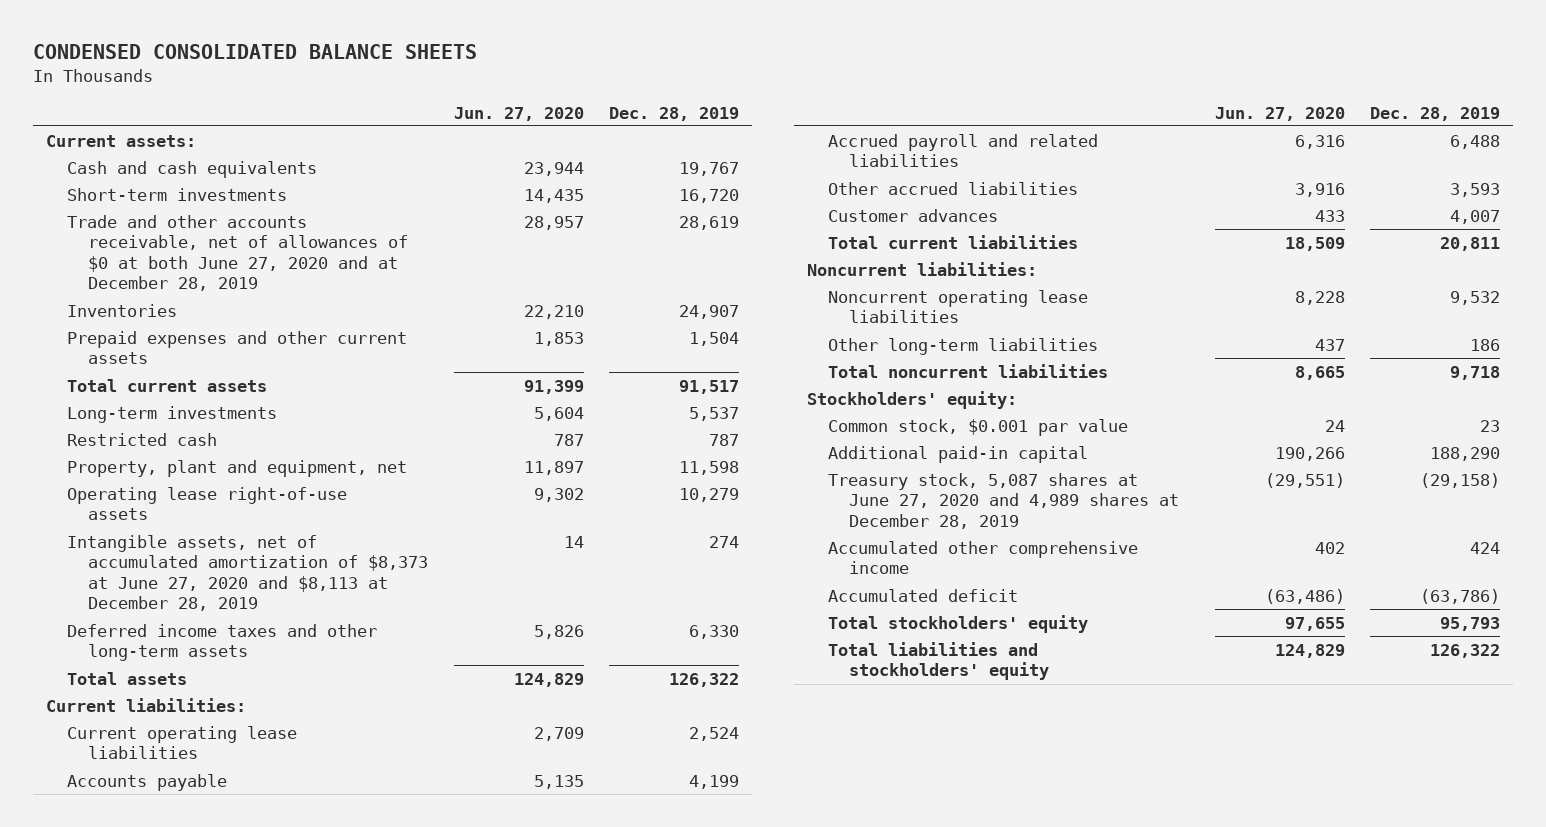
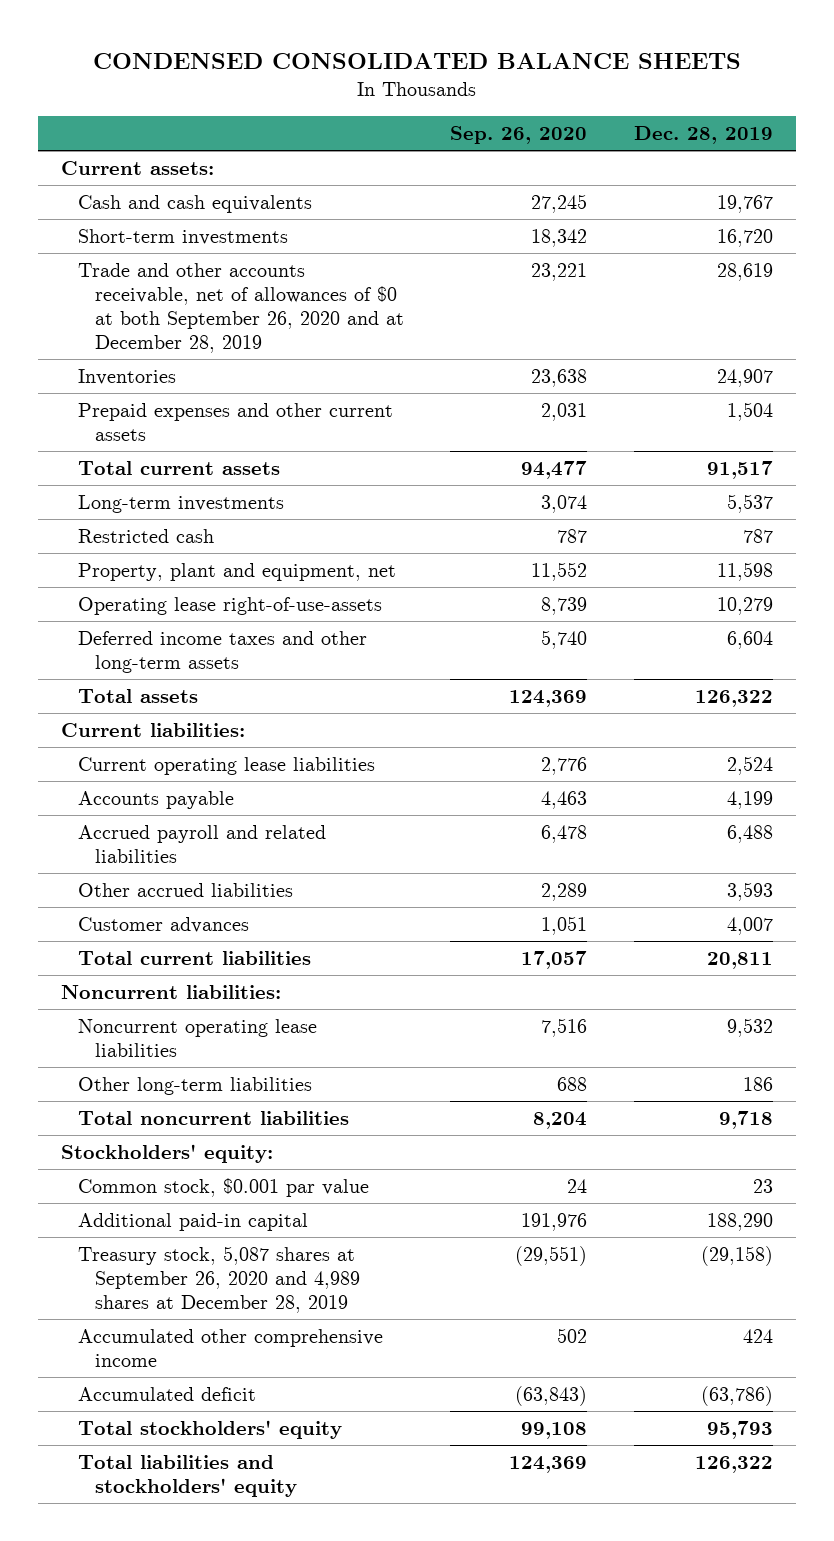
[453,106,584,121] Jun. 27, 2020 -> none
none -> [450,125,588,144] Sep. 26, 2020
[67,214,409,292] Trade and other accounts receivable, net of allowances of $0 at both June 27, 2020 and at December 28, 2019 -> [77,263,404,353] Trade and other accounts receivable, net of allowances of $0 at both September 26, 2020 and at December 28, 2019
[67,534,429,612] Intangible assets, net of accumulated amortization of $8,373 at June 27, 2020 and $8,113 at December 28, 2019 -> none
[67,486,348,521] Operating lease right-of-use assets -> [77,597,382,616] Operating lease right-of-use-assets
[689,624,740,639] 6,330 -> [726,631,773,650] 6,604
[827,472,1180,529] Treasury stock, 5,087 shares at June 27, 2020 and 4,989 shares at December 28, 2019 -> [77,1246,360,1313] Treasury stock, 5,087 shares at September 26, 2020 and 4,989 shares at December 28, 2019

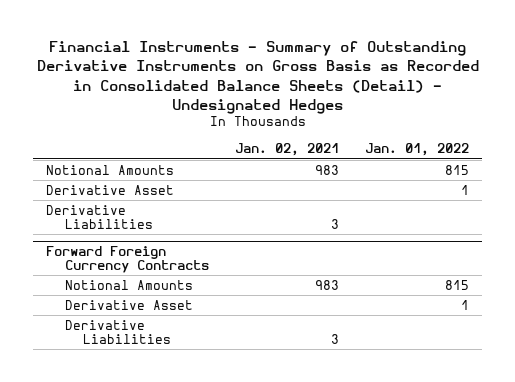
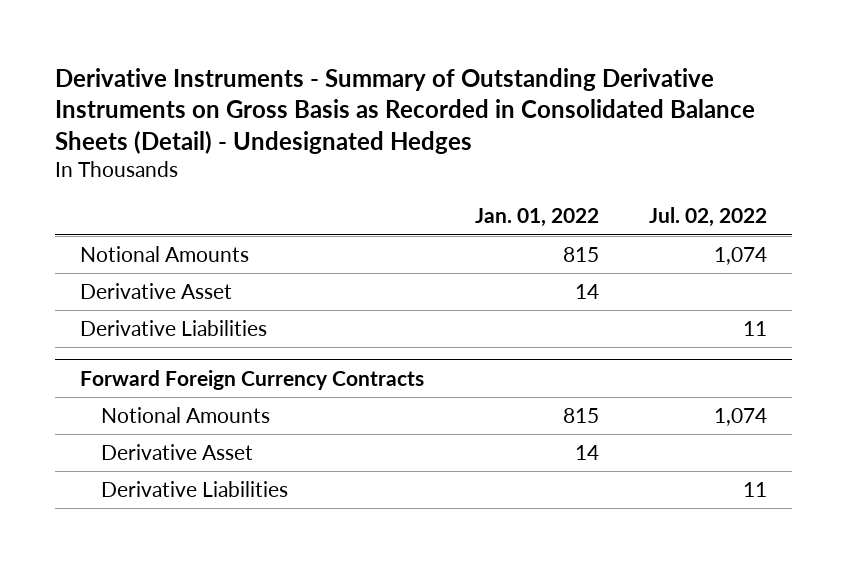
[36,41,479,114] Financial Instruments - Summary of Outstanding Derivative Instruments on Gross Basis as Recorded in Consolidated Balance Sheets (Detail) - Undesignated Hedges -> [55,67,756,154] Derivative Instruments - Summary of Outstanding Derivative Instruments on Gross Basis as Recorded in Consolidated Balance Sheets (Detail) - Undesignated Hedges
[234,143,339,157] Jan. 02, 2021 -> none
none -> [649,207,768,228] Jul. 02, 2022
[461,184,470,195] 1 -> [574,283,599,299] 14
[461,299,470,310] 1 -> [574,444,599,460] 14

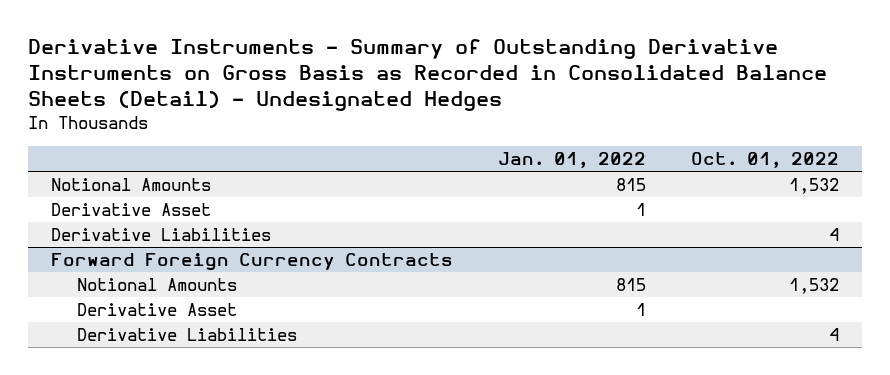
[649,207,768,228] Jul. 02, 2022 -> none
none -> [691,151,840,168] Oct. 01, 2022
[574,283,599,299] 14 -> [636,203,647,217] 1
[574,444,599,460] 14 -> [636,303,647,317] 1

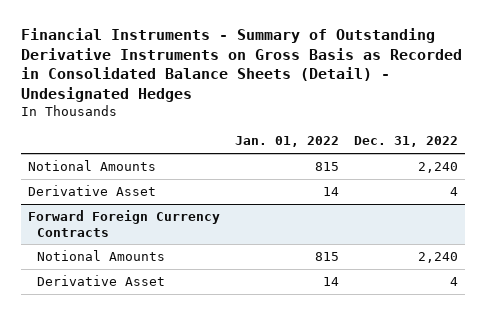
[27,39,827,112] Derivative Instruments - Summary of Outstanding Derivative Instruments on Gross Basis as Recorded in Consolidated Balance Sheets (Detail) - Undesignated Hedges -> [20,28,462,102] Financial Instruments - Summary of Outstanding Derivative Instruments on Gross Basis as Recorded in Consolidated Balance Sheets (Detail) - Undesignated Hedges
[691,151,840,168] Oct. 01, 2022 -> none
none -> [353,136,458,148] Dec. 31, 2022
[50,228,271,242] Derivative Liabilities -> none
[636,203,647,217] 1 -> [322,186,339,196] 14
[76,328,297,342] Derivative Liabilities -> none
[636,303,647,317] 1 -> [322,276,339,286] 14

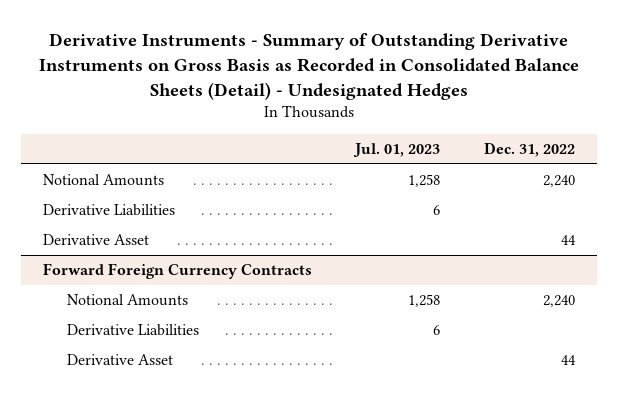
[20,28,462,102] Financial Instruments - Summary of Outstanding Derivative Instruments on Gross Basis as Recorded in Consolidated Balance Sheets (Detail) - Undesignated Hedges -> [38,32,579,100] Derivative Instruments - Summary of Outstanding Derivative Instruments on Gross Basis as Recorded in Consolidated Balance Sheets (Detail) - Undesignated Hedges
[234,136,339,148] Jan. 01, 2022 -> none
none -> [353,142,441,157] Jul. 01, 2023
none -> [42,204,175,217] Derivative Liabilities
[449,186,458,196] 4 -> [560,235,576,246] 44
none -> [66,324,199,337] Derivative Liabilities
[449,276,458,286] 4 -> [560,355,576,366] 44

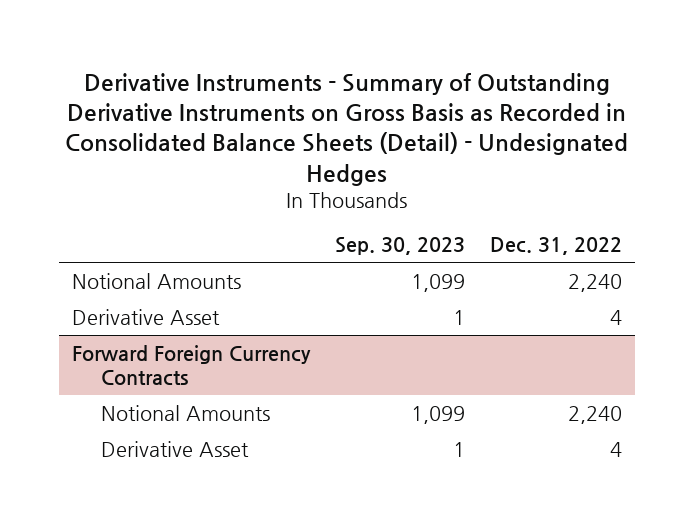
[353,142,441,157] Jul. 01, 2023 -> none
none -> [335,237,466,256] Sep. 30, 2023
[42,204,175,217] Derivative Liabilities -> none
[560,235,576,246] 44 -> [610,309,623,325] 4
[66,324,199,337] Derivative Liabilities -> none
[560,355,576,366] 44 -> [610,441,623,457] 4

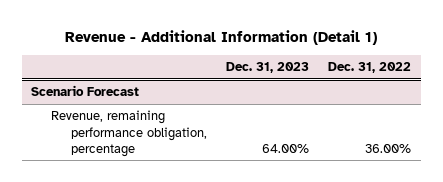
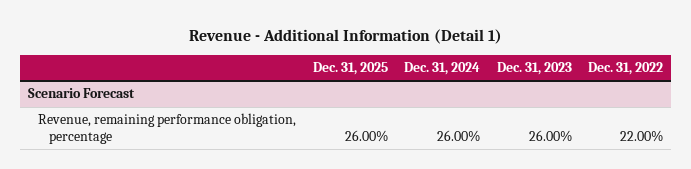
none -> [312,62,388,76] Dec. 31, 2025
none -> [404,62,481,76] Dec. 31, 2024
[262,143,310,153] 64.00% -> [528,129,572,142] 26.00%
[365,143,412,153] 36.00% -> [619,129,663,142] 22.00%

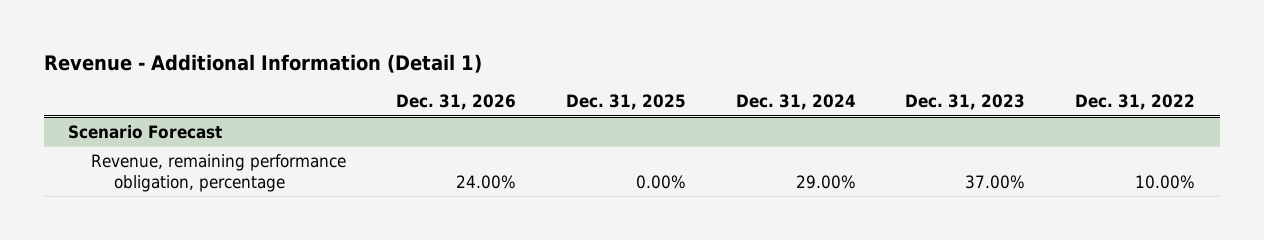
none -> [395,94,516,111] Dec. 31, 2026
[344,129,388,142] 26.00% -> [635,174,686,189] 0.00%
[437,129,481,142] 26.00% -> [795,174,856,189] 29.00%
[528,129,572,142] 26.00% -> [965,174,1026,189] 37.00%
[619,129,663,142] 22.00% -> [1135,174,1196,189] 10.00%

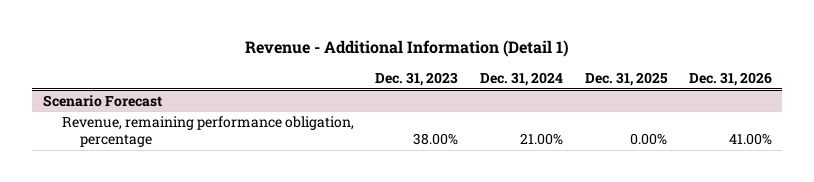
[1075,94,1196,111] Dec. 31, 2022 -> none
[455,174,516,189] 24.00% -> [728,132,772,145] 41.00%
[795,174,856,189] 29.00% -> [520,132,564,145] 21.00%
[965,174,1026,189] 37.00% -> [413,132,459,145] 38.00%

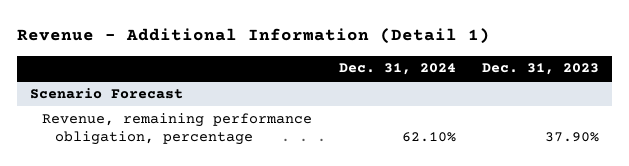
[584,72,668,87] Dec. 31, 2025 -> none
[688,72,772,87] Dec. 31, 2026 -> none
[413,132,459,145] 38.00% -> [544,132,599,143] 37.90%
[520,132,564,145] 21.00% -> [401,132,456,143] 62.10%

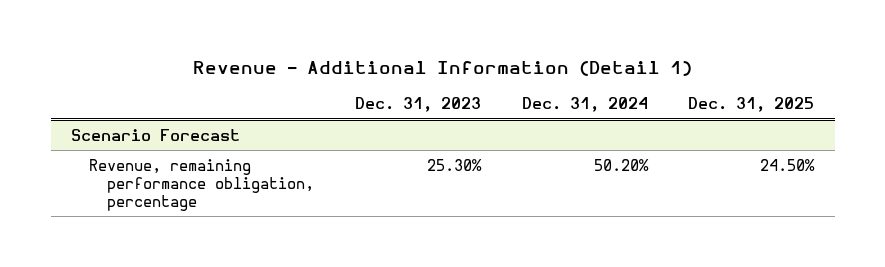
none -> [688,97,815,113] Dec. 31, 2025
[401,132,456,143] 62.10% -> [593,158,649,171] 50.20%
[544,132,599,143] 37.90% -> [426,158,482,171] 25.30%

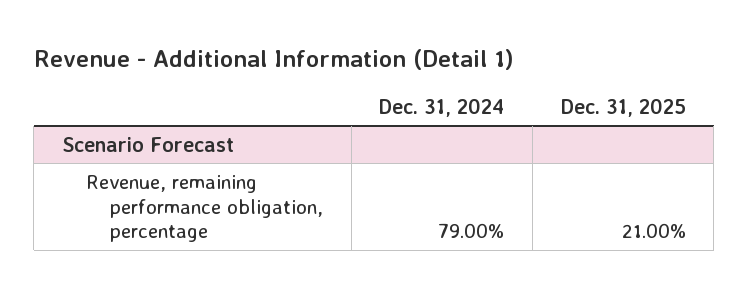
[354,97,481,113] Dec. 31, 2023 -> none
[593,158,649,171] 50.20% -> [438,223,505,239] 79.00%
[760,158,816,171] 24.50% -> [621,223,686,239] 21.00%

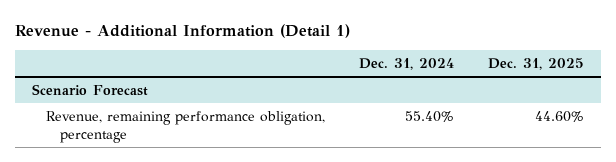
[438,223,505,239] 79.00% -> [404,110,454,122] 55.40%
[621,223,686,239] 21.00% -> [534,110,584,122] 44.60%

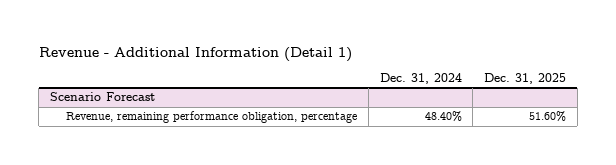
[404,110,454,122] 55.40% -> [424,111,462,123] 48.40%
[534,110,584,122] 44.60% -> [529,111,567,123] 51.60%

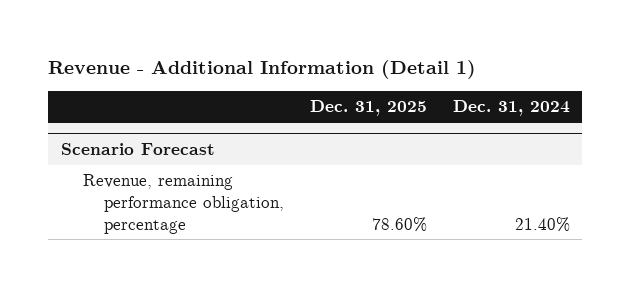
[424,111,462,123] 48.40% -> [514,216,570,232] 21.40%
[529,111,567,123] 51.60% -> [371,216,427,232] 78.60%

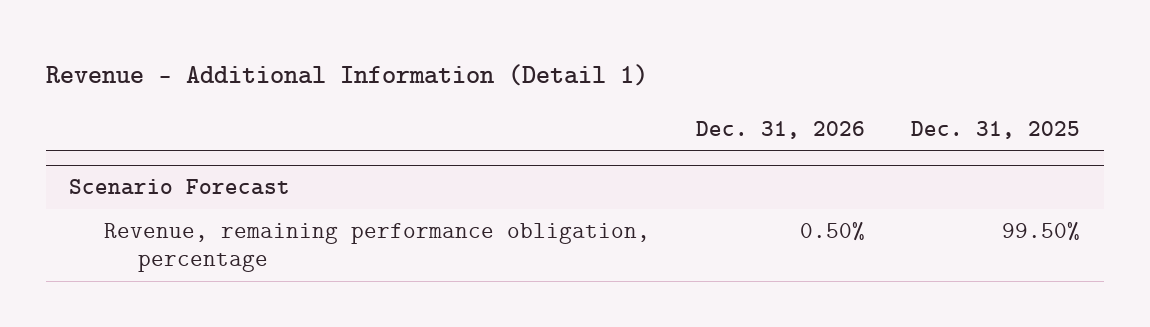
[452,100,570,117] Dec. 31, 2024 -> none
none -> [695,120,865,139] Dec. 31, 2026
[371,216,427,232] 78.60% -> [1002,222,1081,242] 99.50%

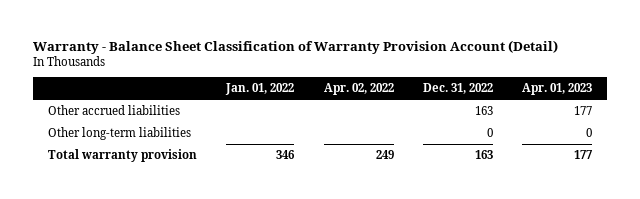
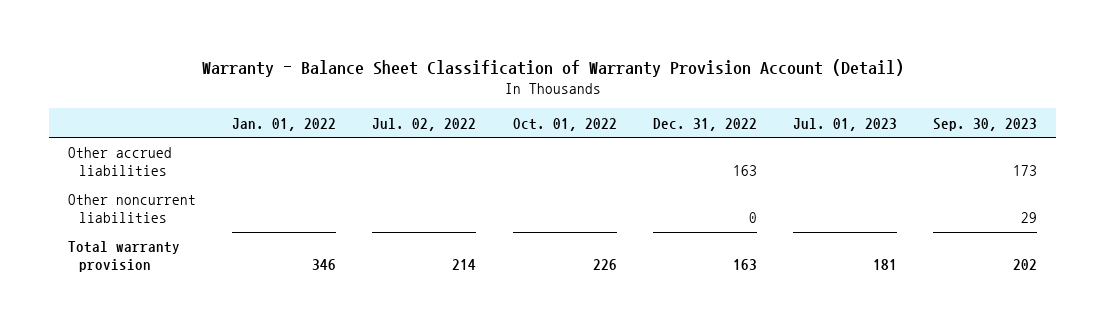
[323,83,394,96] Apr. 02, 2022 -> none
[522,83,593,96] Apr. 01, 2023 -> none
none -> [372,117,477,131] Jul. 02, 2022
none -> [512,117,617,131] Oct. 01, 2022
none -> [793,117,898,131] Jul. 01, 2023
none -> [933,117,1038,131] Sep. 30, 2023
[47,126,191,140] Other long-term liabilities -> [67,194,196,224] Other noncurrent liabilities

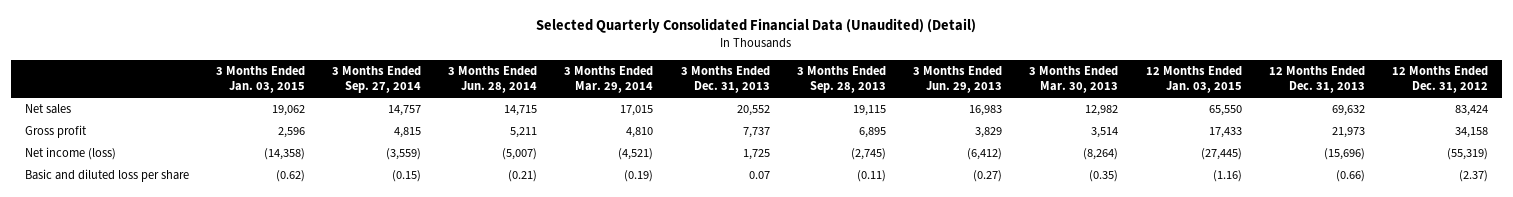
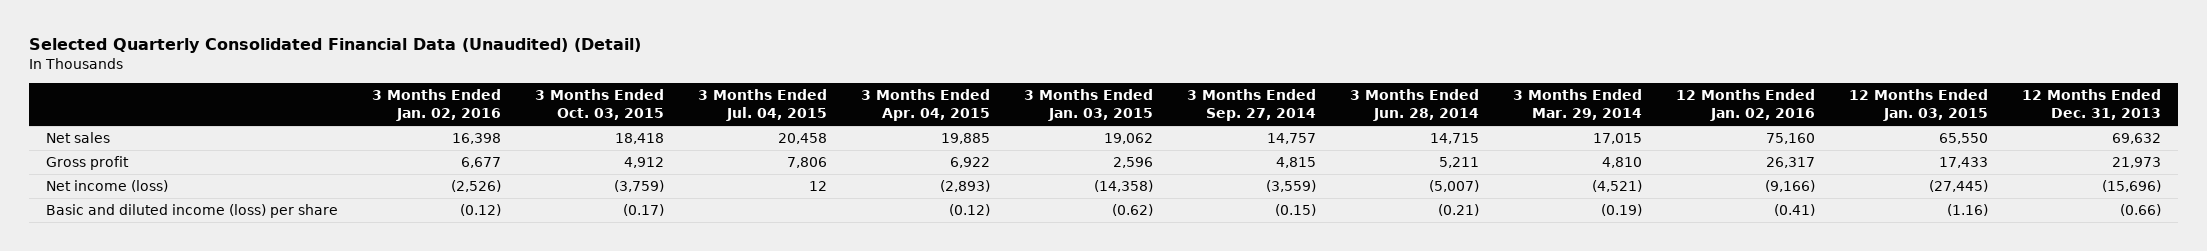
[680,66,770,94] 3 Months Ended Dec. 31, 2013 -> none
[796,66,886,94] 3 Months Ended Sep. 28, 2013 -> none
[913,66,1003,94] 3 Months Ended Jun. 29, 2013 -> none
[1029,66,1119,94] 3 Months Ended Mar. 30, 2013 -> none
[1392,66,1489,94] 12 Months Ended Dec. 31, 2012 -> none
none -> [371,89,501,122] 3 Months Ended Jan. 02, 2016
none -> [534,89,664,121] 3 Months Ended Oct. 03, 2015
none -> [697,89,827,122] 3 Months Ended Jul. 04, 2015
none -> [860,89,990,122] 3 Months Ended Apr. 04, 2015
none -> [1676,89,1816,122] 12 Months Ended Jan. 02, 2016
[24,169,189,183] Basic and diluted loss per share -> [45,204,338,219] Basic and diluted income (loss) per share

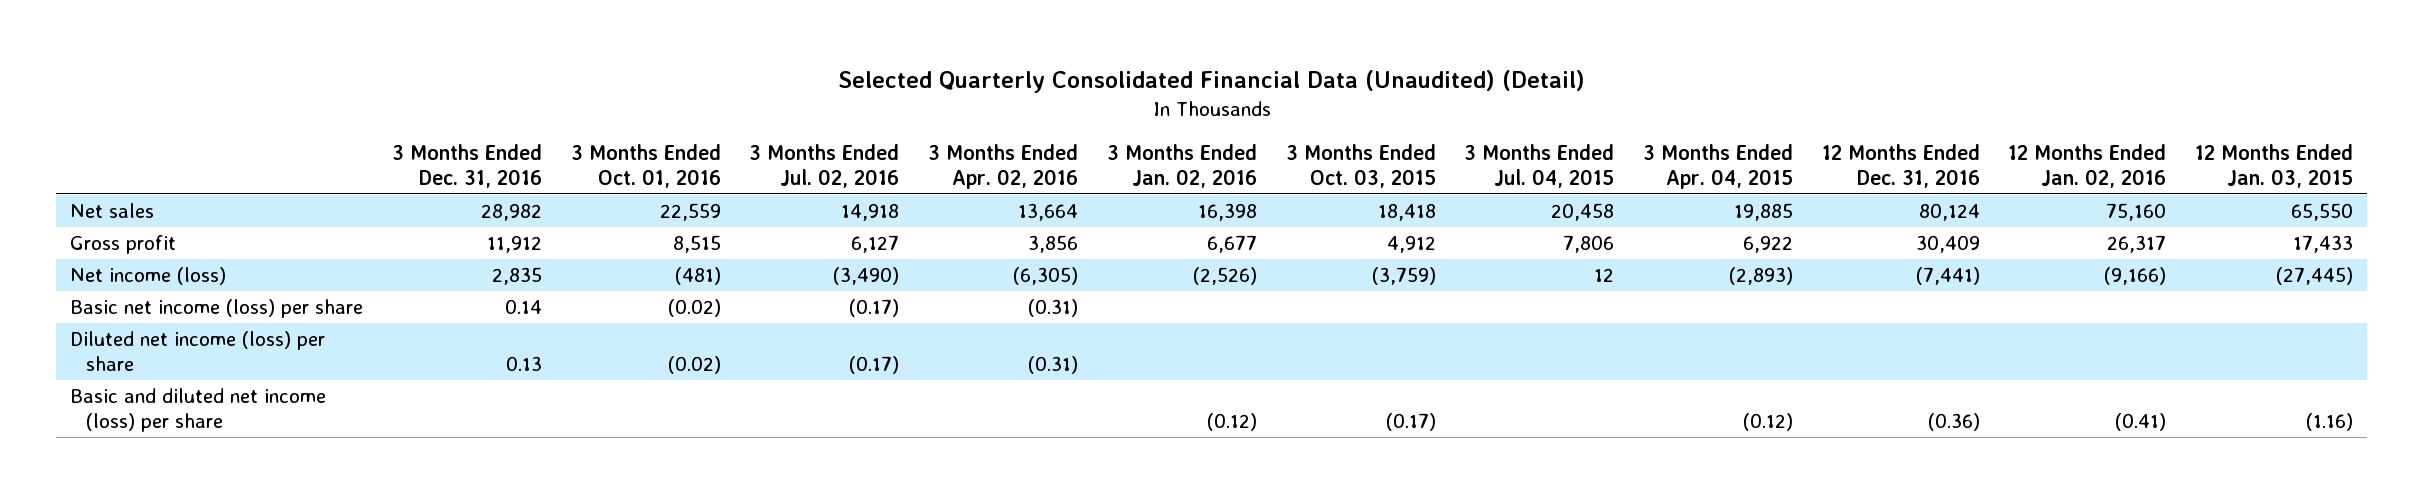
[1024,89,1154,122] 3 Months Ended Jan. 03, 2015 -> none
[1187,89,1317,122] 3 Months Ended Sep. 27, 2014 -> none
[1350,89,1480,122] 3 Months Ended Jun. 28, 2014 -> none
[1513,89,1643,121] 3 Months Ended Mar. 29, 2014 -> none
[2022,89,2162,121] 12 Months Ended Dec. 31, 2013 -> none
none -> [392,144,543,188] 3 Months Ended Dec. 31, 2016
none -> [570,144,721,188] 3 Months Ended Oct. 01, 2016
none -> [749,144,900,188] 3 Months Ended Jul. 02, 2016
none -> [928,144,1079,189] 3 Months Ended Apr. 02, 2016
none -> [1821,144,1980,188] 12 Months Ended Dec. 31, 2016
none -> [70,299,364,319] Basic net income (loss) per share
none -> [70,331,326,371] Diluted net income (loss) per share
[45,204,338,219] Basic and diluted income (loss) per share -> [70,388,327,432] Basic and diluted net income (loss) per share

